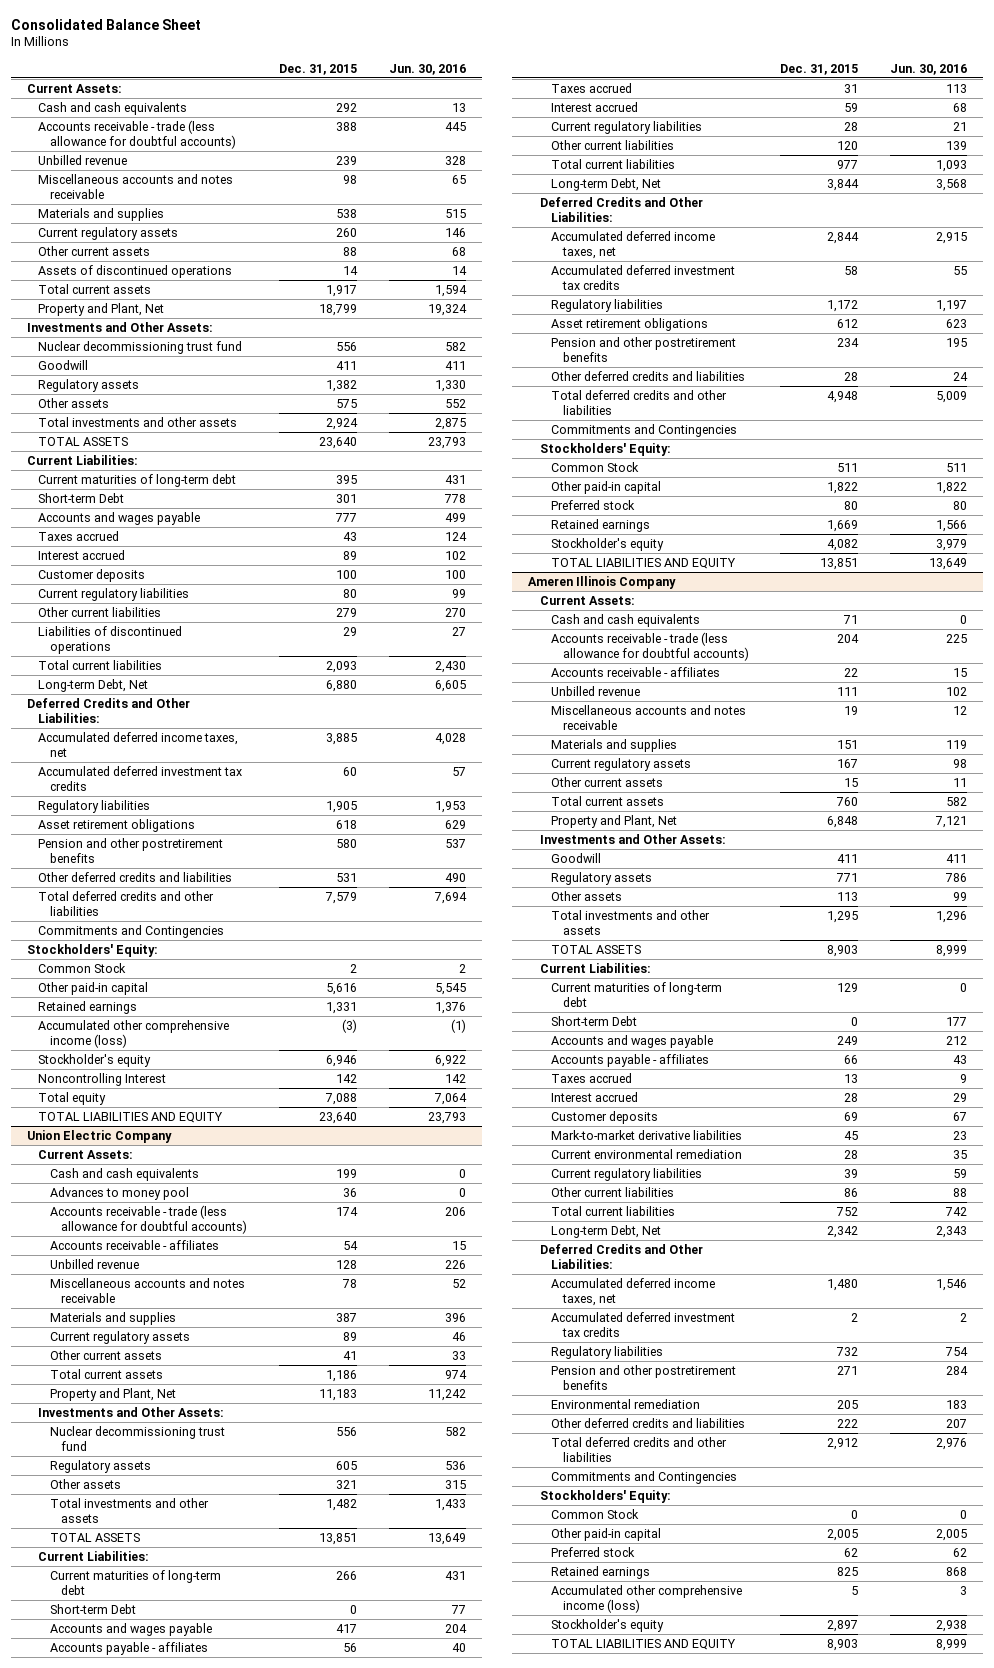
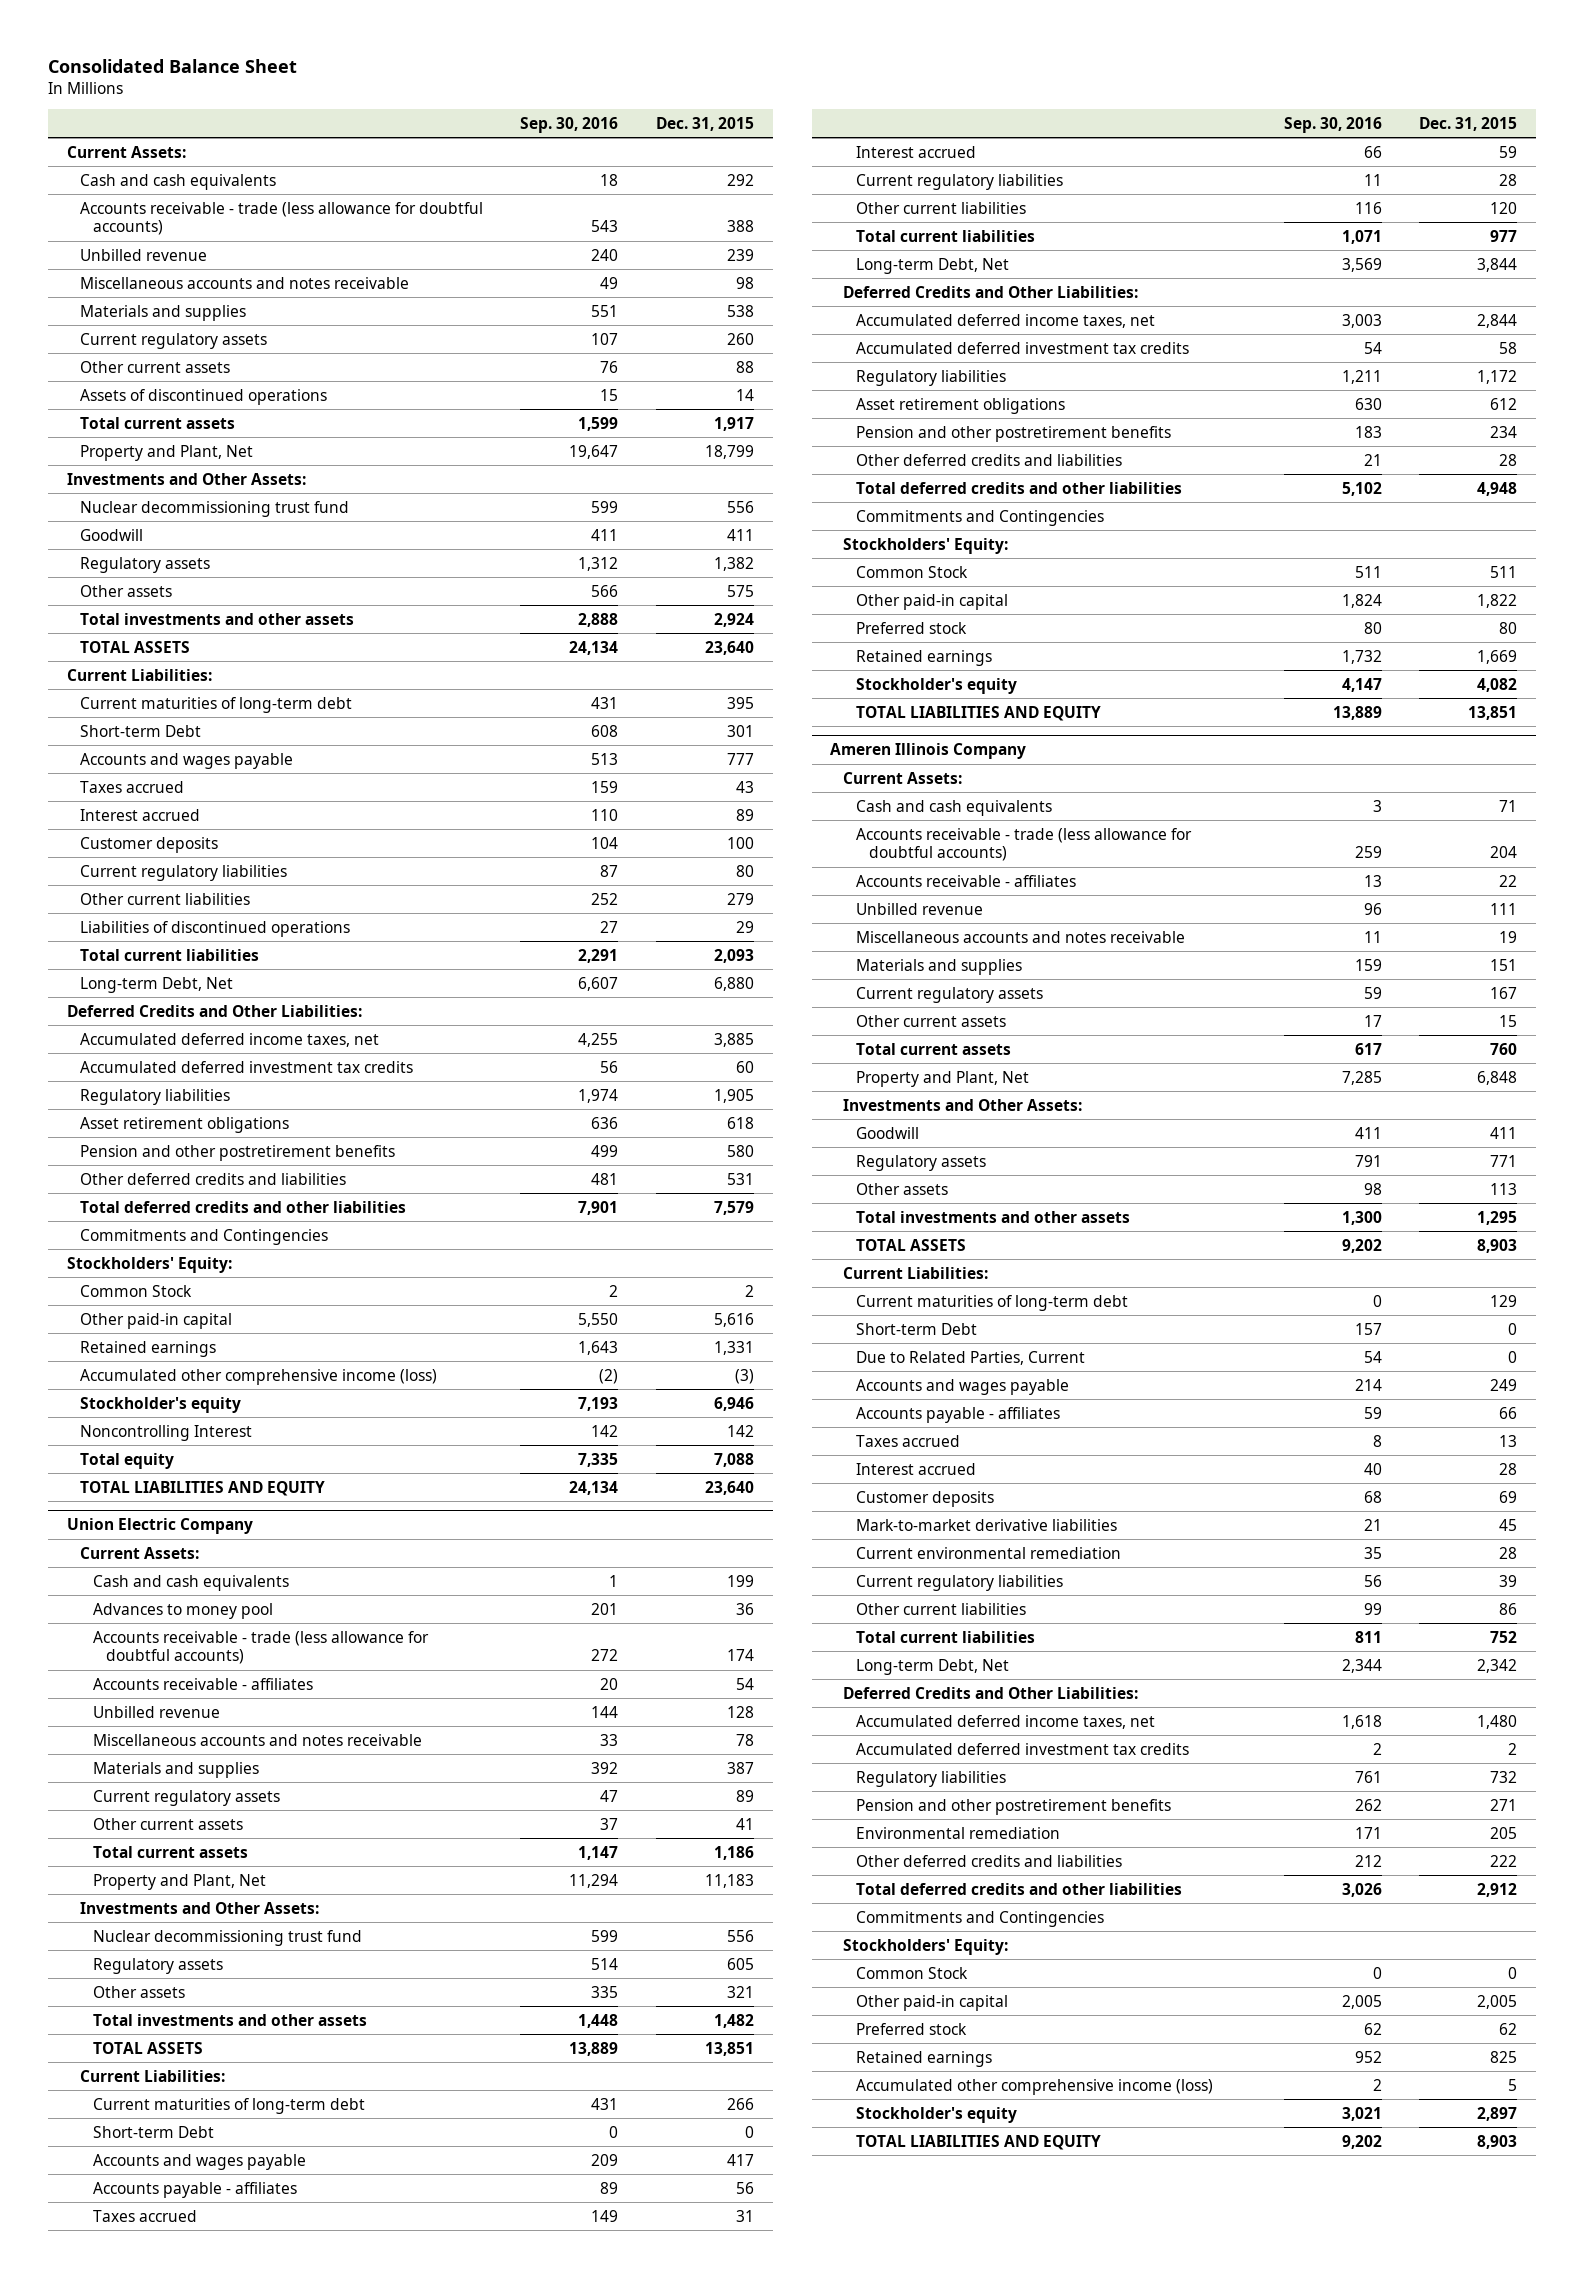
[388,63,466,75] Jun. 30, 2016 -> none
none -> [520,116,619,133] Sep. 30, 2016
none -> [856,1350,1086,1365] Due to Related Parties, Current

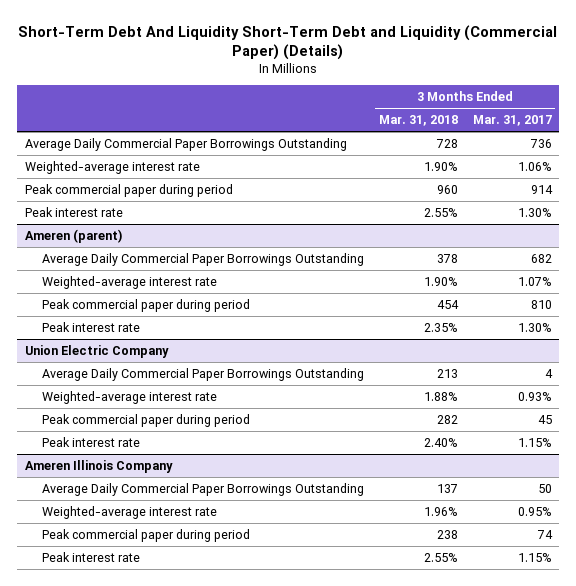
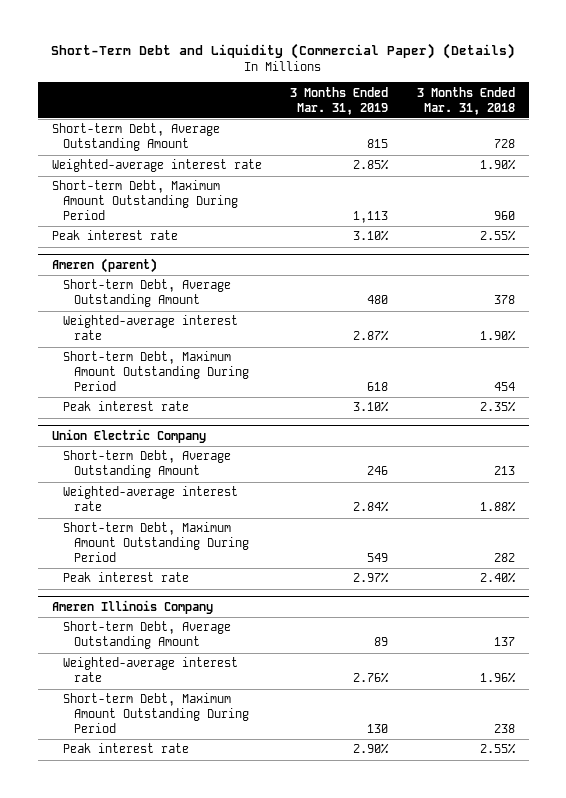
[18,24,558,61] Short-Term Debt And Liquidity Short-Term Debt and Liquidity (Commercial Paper) (Details) -> [51,43,516,60] Short-Term Debt and Liquidity (Commercial Paper) (Details)
[472,115,552,127] Mar. 31, 2017 -> none
none -> [290,86,389,115] 3 Months Ended Mar. 31, 2019
[24,137,347,151] Average Daily Commercial Paper Borrowings Outstanding -> [51,123,220,152] Short-term Debt, Average Outstanding Amount
[24,183,233,197] Peak commercial paper during period -> none
none -> [51,180,239,221] Short-term Debt, Maximum Amount Outstanding During Period
[42,252,365,266] Average Daily Commercial Paper Borrowings Outstanding -> [63,279,232,308] Short-term Debt, Average Outstanding Amount
[42,298,251,312] Peak commercial paper during period -> [63,351,250,392] Short-term Debt, Maximum Amount Outstanding During Period
[42,367,365,381] Average Daily Commercial Paper Borrowings Outstanding -> [63,450,232,479] Short-term Debt, Average Outstanding Amount
[42,413,251,427] Peak commercial paper during period -> [63,522,250,563] Short-term Debt, Maximum Amount Outstanding During Period
[42,482,365,496] Average Daily Commercial Paper Borrowings Outstanding -> [63,621,232,650] Short-term Debt, Average Outstanding Amount
[42,528,251,542] Peak commercial paper during period -> [63,693,250,734] Short-term Debt, Maximum Amount Outstanding During Period

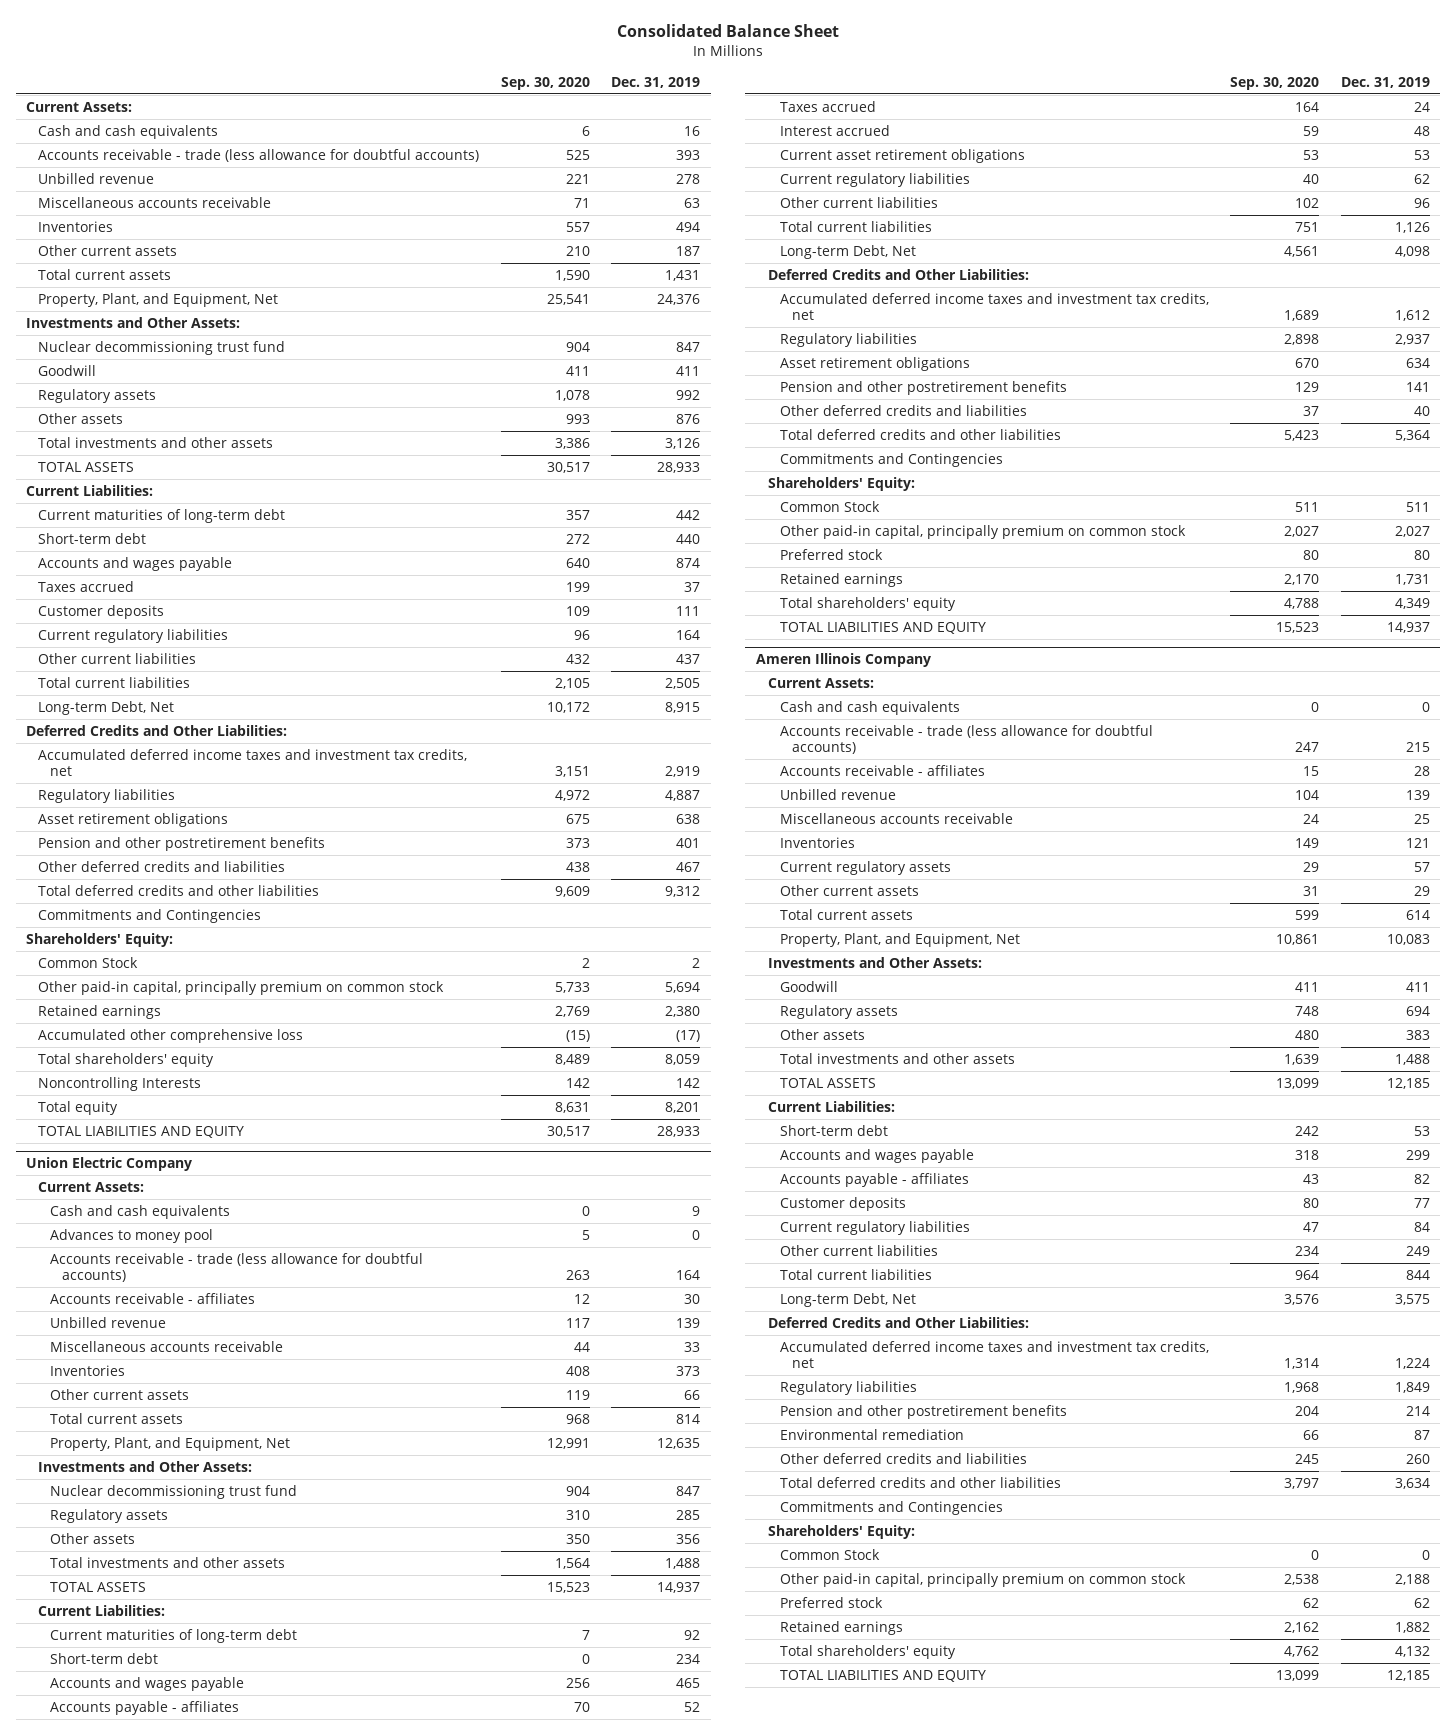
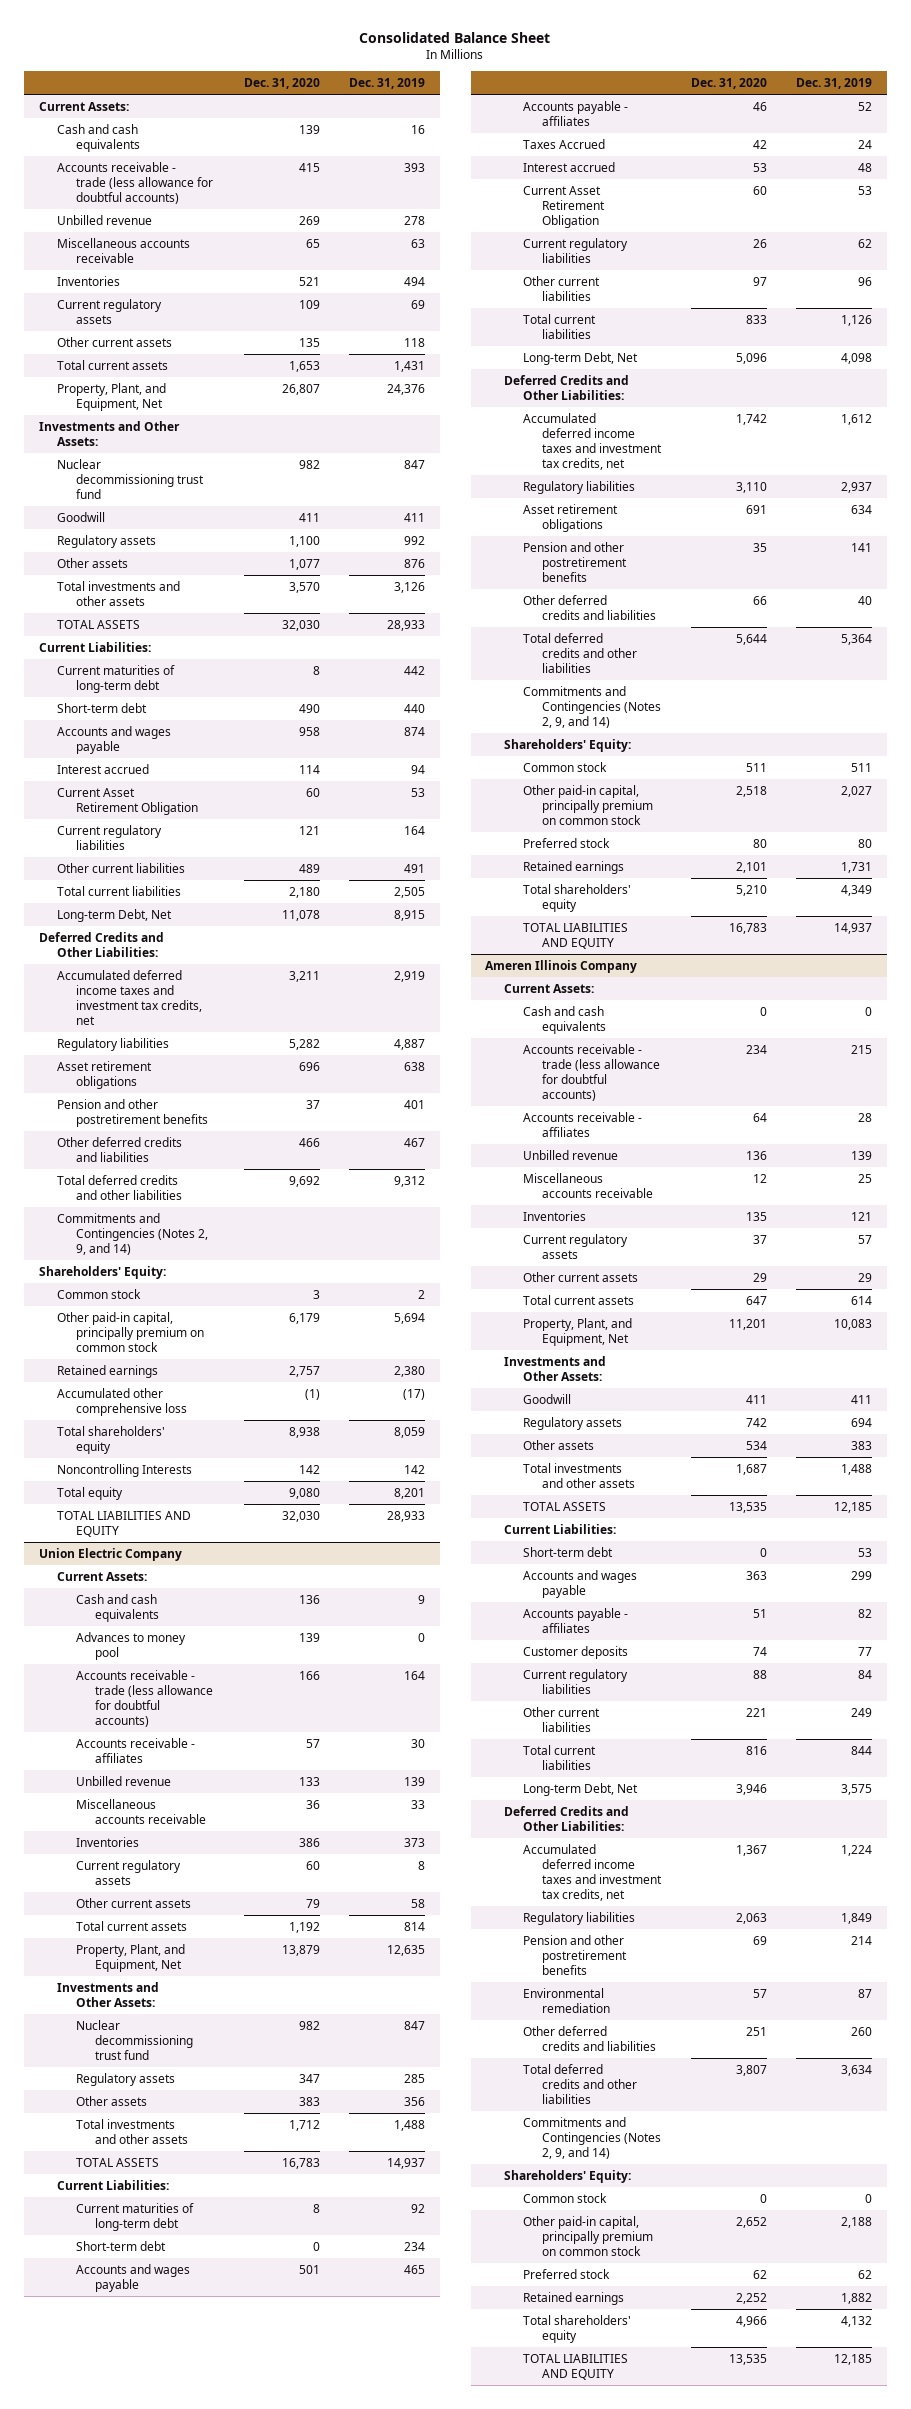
[500,76,590,90] Sep. 30, 2020 -> none
none -> [243,78,320,90] Dec. 31, 2020
none -> [57,298,163,325] Current regulatory assets
[676,245,701,256] 187 -> [404,337,426,347] 118
[38,580,135,592] Taxes accrued -> none
[38,604,165,619] Customer deposits -> none
none -> [57,763,150,774] Interest accrued
none -> [57,787,199,816] Current Asset Retirement Obligation
[676,653,701,664] 437 -> [404,863,426,873] 491
[38,908,262,923] Commitments and Contingencies -> [57,1212,209,1256] Commitments and Contingencies (Notes 2, 9, and 14)
[38,956,139,968] Common Stock -> [57,1288,142,1299] Common stock
none -> [76,1859,182,1886] Current regulatory assets
[684,1389,701,1400] 66 -> [411,1898,426,1908] 58
[780,100,877,112] Taxes accrued -> [523,138,606,149] Taxes Accrued
[780,148,1026,163] Current asset retirement obligations -> [523,185,606,229] Current Asset Retirement Obligation
[780,452,1004,467] Commitments and Contingencies -> [523,685,662,729] Commitments and Contingencies (Notes 2, 9, and 14)
[780,500,881,512] Common Stock -> [523,761,608,772] Common stock
[780,1500,1004,1515] Commitments and Contingencies -> [523,2116,662,2160] Commitments and Contingencies (Notes 2, 9, and 14)
[780,1548,881,1560] Common Stock -> [523,2192,608,2203] Common stock

